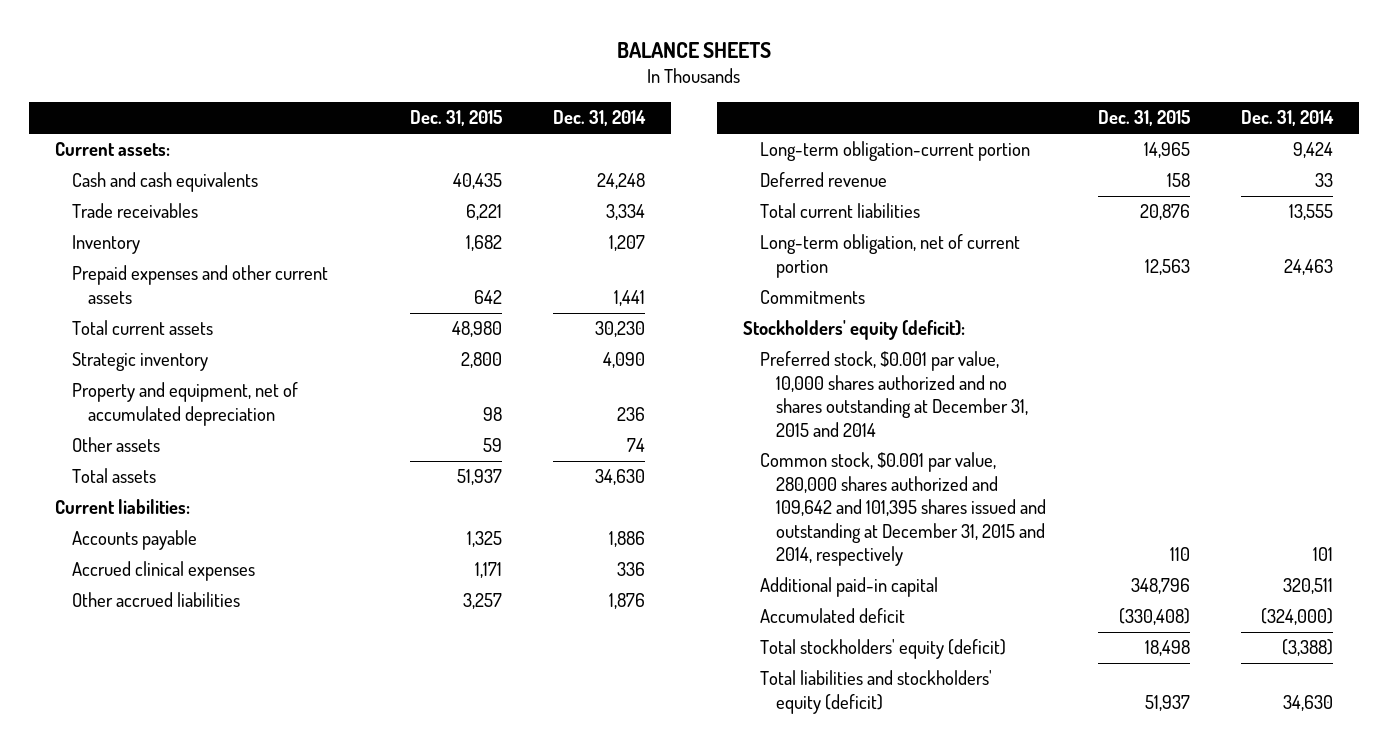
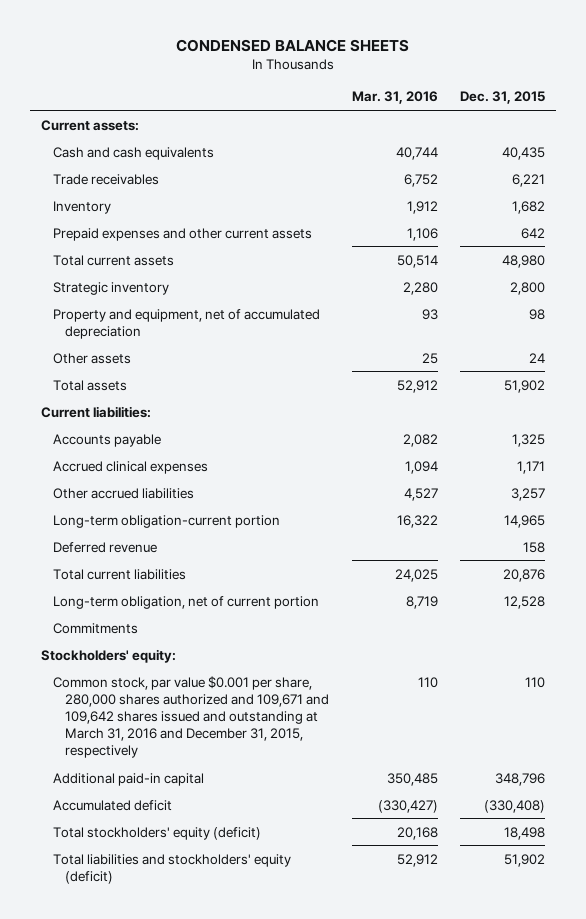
[617,42,772,59] BALANCE SHEETS -> [176,38,410,52] CONDENSED BALANCE SHEETS
[553,110,647,127] Dec. 31, 2014 -> none
none -> [351,91,438,105] Mar. 31, 2016
[482,438,502,453] 59 -> [529,352,546,363] 24
[456,469,502,486] 51,937 -> [504,379,546,393] 51,902
[1144,258,1190,275] 12,563 -> [504,595,546,609] 12,528
[759,351,1029,437] Preferred stock, $0.001 par value, 10,000 shares authorized and no shares outstanding at December 31, 2015 and 2014 -> none
[743,320,966,341] Stockholders' equity (deficit): -> [41,648,177,663] Stockholders' equity:
[759,452,1047,566] Common stock, $0.001 par value, 280,000 shares authorized and 109,642 and 101,395 shares issued and outstanding at December 31, 2015 and 2014, respectively -> [53,675,330,758] Common stock, par value $0.001 per share, 280,000 shares authorized and 109,671 and 109,642 shares issued and outstanding at March 31, 2016 and December 31, 2015, respectively
[1144,694,1190,711] 51,937 -> [504,853,546,867] 51,902

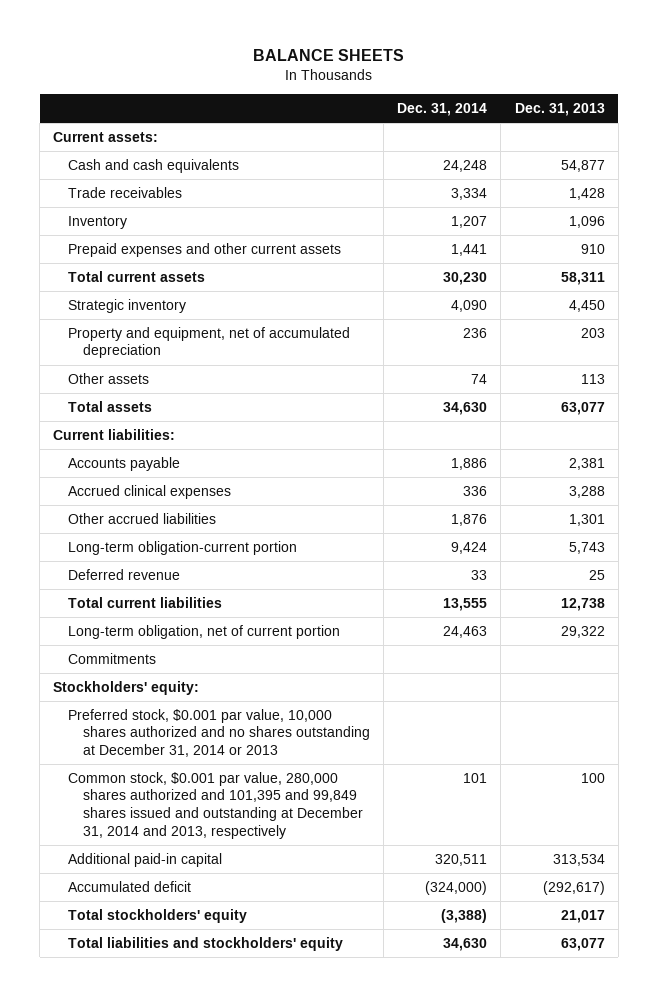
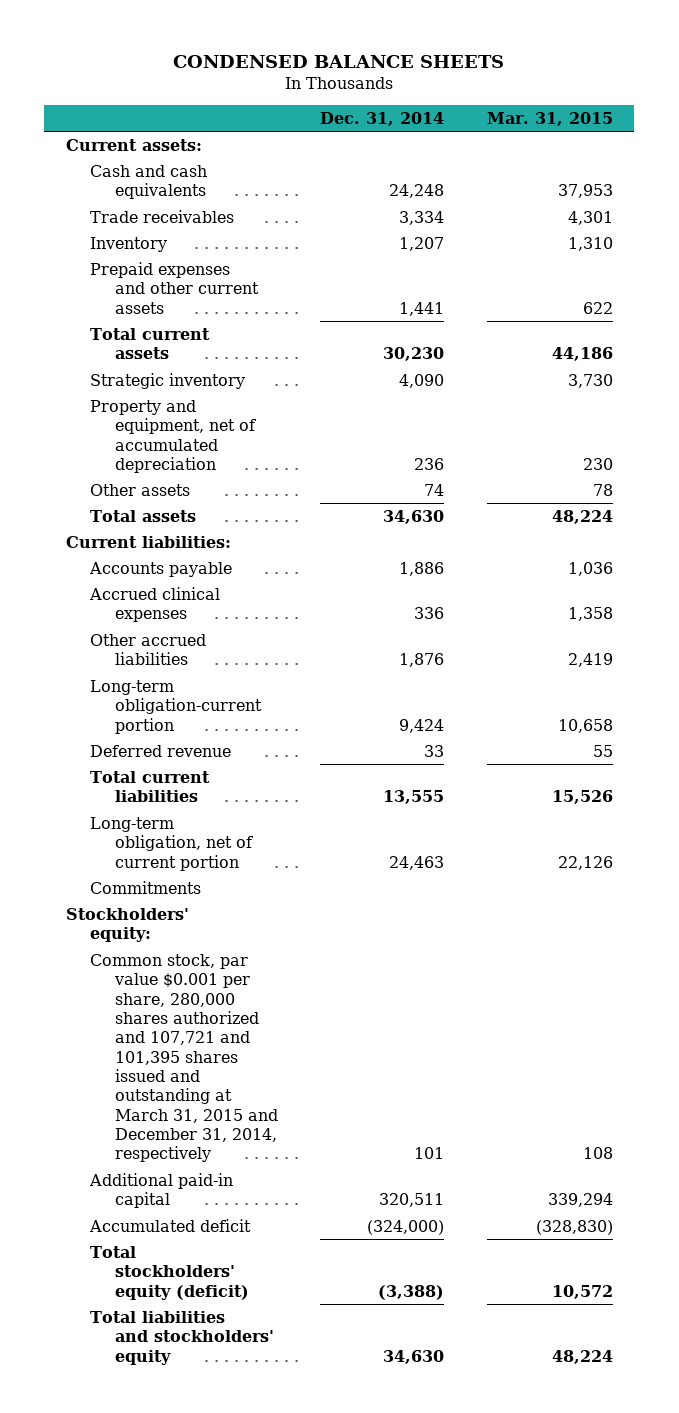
[253,49,405,62] BALANCE SHEETS -> [173,55,505,69] CONDENSED BALANCE SHEETS
[514,102,605,116] Dec. 31, 2013 -> none
none -> [487,111,614,126] Mar. 31, 2015
[68,708,370,758] Preferred stock, $0.001 par value, 10,000 shares authorized and no shares outstanding at December 31, 2014 or 2013 -> none
[68,771,363,839] Common stock, $0.001 par value, 280,000 shares authorized and 101,395 and 99,849 shares issued and outstanding at December 31, 2014 and 2013, respectively -> [90,953,278,1163] Common stock, par value $0.001 per share, 280,000 shares authorized and 107,721 and 101,395 shares issued and outstanding at March 31, 2015 and December 31, 2014, respectively
[68,908,248,923] Total stockholders' equity -> [90,1245,249,1300] Total stockholders' equity (deficit)

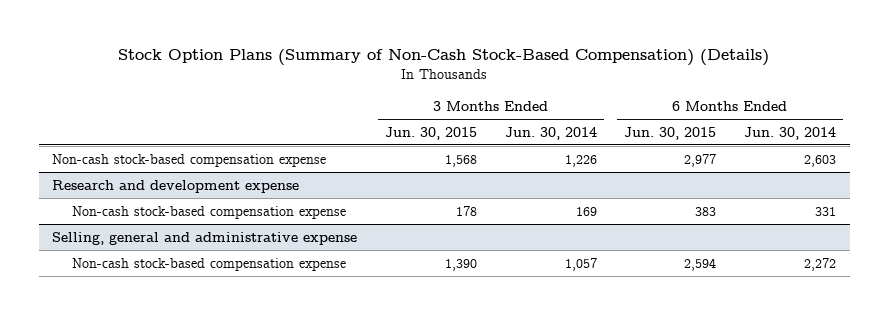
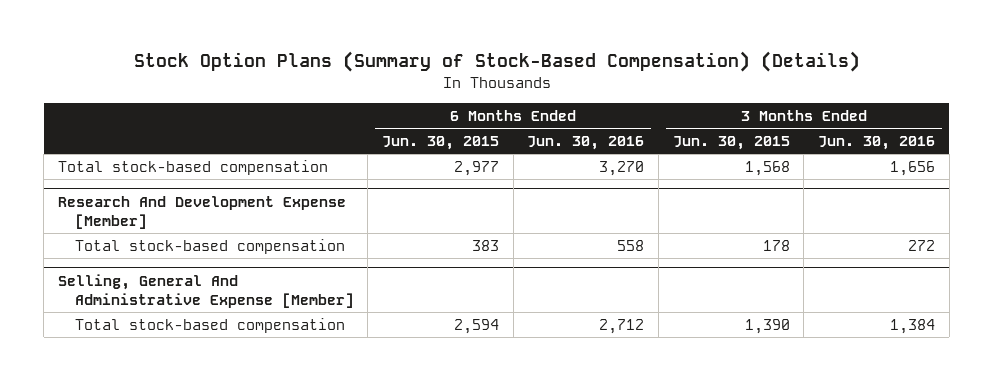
[118,49,770,67] Stock Option Plans (Summary of Non-Cash Stock-Based Compensation) (Details) -> [133,51,860,73] Stock Option Plans (Summary of Stock-Based Compensation) (Details)
[504,126,597,140] Jun. 30, 2014 -> none
[743,126,836,140] Jun. 30, 2014 -> none
none -> [527,136,645,151] Jun. 30, 2016
none -> [818,136,936,151] Jun. 30, 2016
[52,153,327,167] Non-cash stock-based compensation expense -> [58,159,329,175] Total stock-based compensation
[52,179,300,193] Research and development expense -> [58,195,347,229] Research And Development Expense [Member]
[72,205,347,219] Non-cash stock-based compensation expense -> [74,238,345,254] Total stock-based compensation
[52,231,358,245] Selling, general and administrative expense -> [58,273,354,308] Selling, General And Administrative Expense [Member]
[72,257,347,271] Non-cash stock-based compensation expense -> [74,317,345,333] Total stock-based compensation

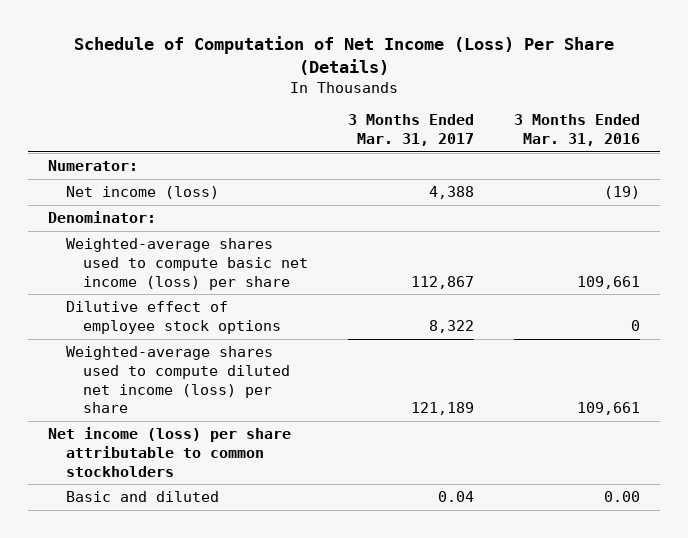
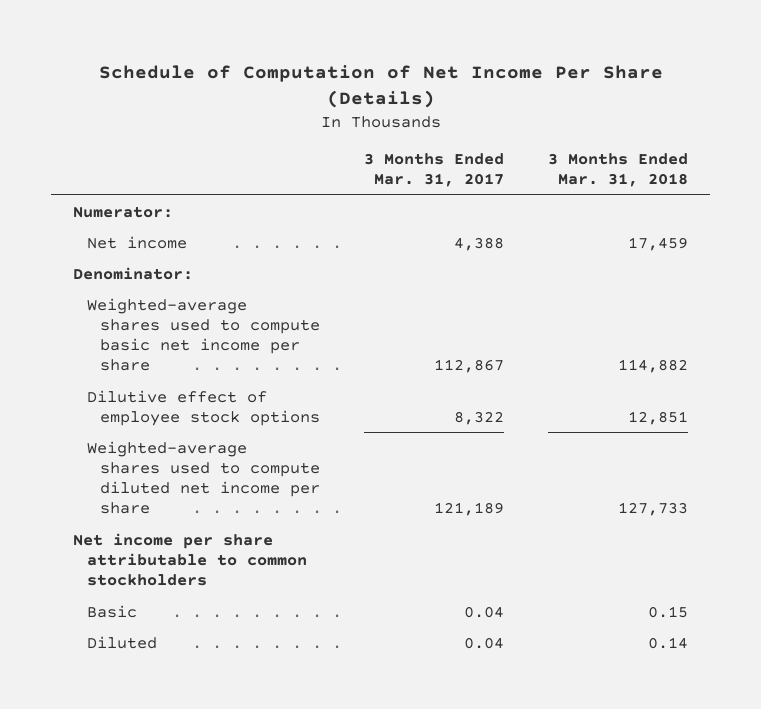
[74,36,615,75] Schedule of Computation of Net Income (Loss) Per Share (Details) -> [98,64,663,108] Schedule of Computation of Net Income Per Share (Details)
[514,114,641,147] 3 Months Ended Mar. 31, 2016 -> none
none -> [548,153,689,188] 3 Months Ended Mar. 31, 2018
[65,186,219,200] Net income (loss) -> [86,235,187,249] Net income
[65,238,309,290] Weighted-average shares used to compute basic net income (loss) per share -> [86,297,321,372] Weighted-average shares used to compute basic net income per share
[65,491,219,503] Basic and diluted -> none
[65,346,291,414] Weighted-average shares used to compute diluted net income (loss) per share -> [86,440,321,515] Weighted-average shares used to compute diluted net income per share
[47,427,291,477] Net income (loss) per share attributable to common stockholders -> [73,532,307,586] Net income per share attributable to common stockholders
none -> [86,604,137,618] Basic
none -> [86,635,157,649] Diluted

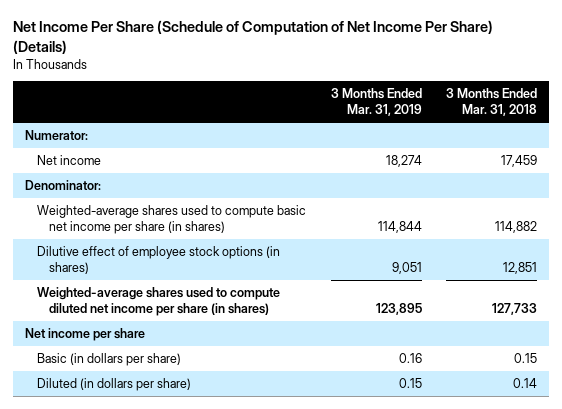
[98,64,663,108] Schedule of Computation of Net Income Per Share (Details) -> [12,20,493,54] Net Income Per Share (Schedule of Computation of Net Income Per Share) (Details)
[364,153,505,188] 3 Months Ended Mar. 31, 2017 -> none
none -> [330,88,422,117] 3 Months Ended Mar. 31, 2019
[86,297,321,372] Weighted-average shares used to compute basic net income per share -> [37,204,307,235] Weighted-average shares used to compute basic net income per share (in shares)
[86,389,321,426] Dilutive effect of employee stock options -> [37,245,281,275] Dilutive effect of employee stock options (in shares)
[86,440,321,515] Weighted-average shares used to compute diluted net income per share -> [37,286,281,317] Weighted-average shares used to compute diluted net income per share (in shares)
[73,532,307,586] Net income per share attributable to common stockholders -> [24,327,145,341] Net income per share
[86,604,137,618] Basic -> [37,352,182,366] Basic (in dollars per share)
[86,635,157,649] Diluted -> [37,377,192,391] Diluted (in dollars per share)

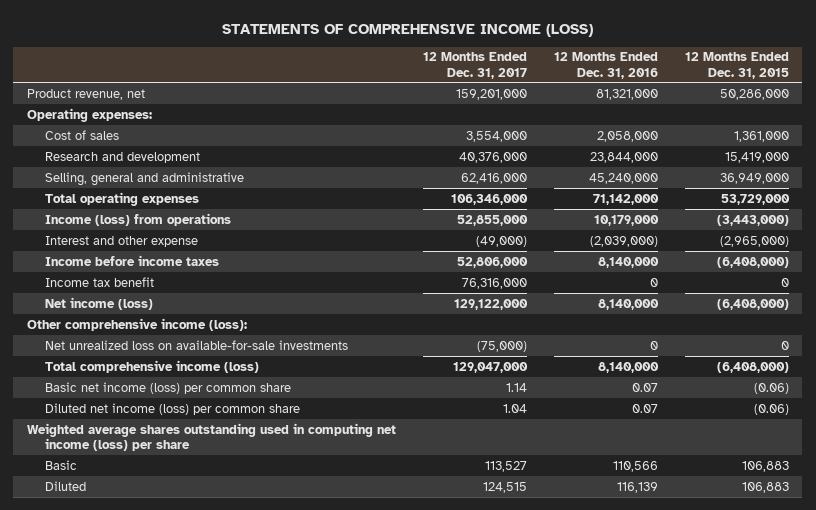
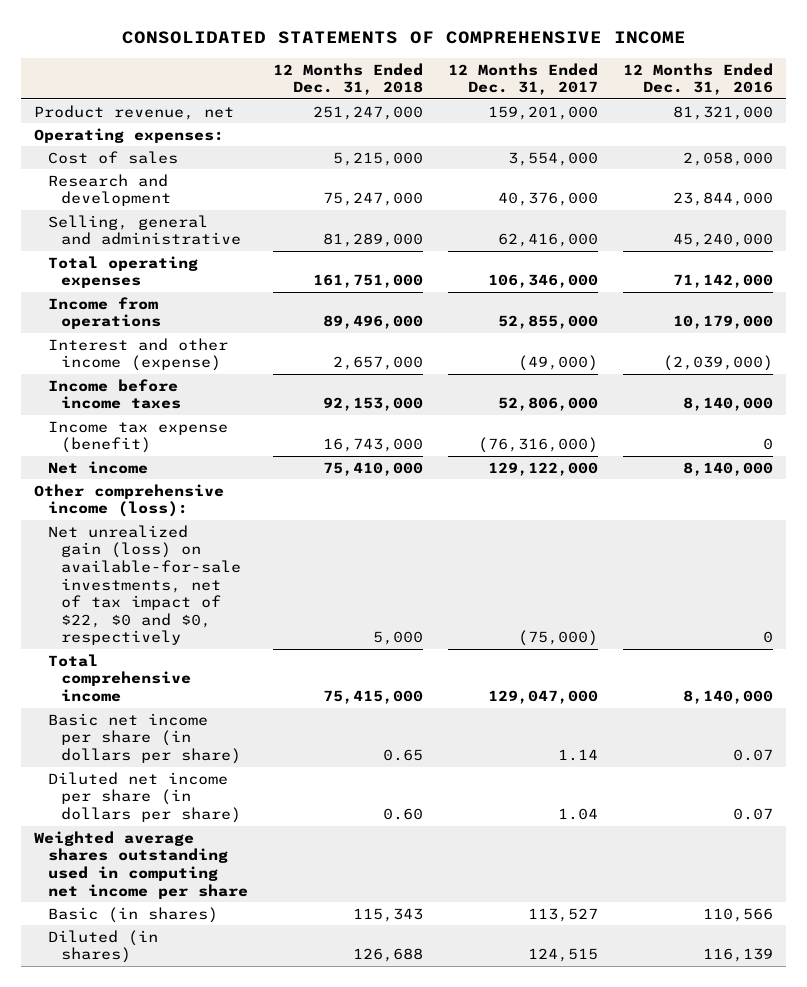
[221,23,593,37] STATEMENTS OF COMPREHENSIVE INCOME (LOSS) -> [121,31,686,45] CONSOLIDATED STATEMENTS OF COMPREHENSIVE INCOME
[684,52,789,79] 12 Months Ended Dec. 31, 2015 -> none
none -> [272,62,423,96] 12 Months Ended Dec. 31, 2018
[44,212,231,226] Income (loss) from operations -> [47,296,162,330] Income from operations
[44,235,198,247] Interest and other expense -> [47,337,228,372] Interest and other income (expense)
[44,276,154,287] Income tax benefit -> [47,420,228,454] Income tax expense (benefit)
[461,277,527,289] 76,316,000 -> [478,437,599,454] (76,316,000)
[44,296,153,310] Net income (loss) -> [47,460,148,474] Net income
[44,339,348,350] Net unrealized loss on available-for-sale investments -> [47,524,242,646] Net unrealized gain (loss) on available-for-sale investments, net of tax impact of $22, $0 and $0, respectively
[44,359,259,373] Total comprehensive income (loss) -> [47,653,192,702] Total comprehensive income
[44,381,291,394] Basic net income (loss) per common share -> [47,712,242,764] Basic net income per share (in dollars per share)
[44,402,300,415] Diluted net income (loss) per common share -> [47,771,242,823] Diluted net income per share (in dollars per share)
[26,422,396,451] Weighted average shares outstanding used in computing net income (loss) per share -> [33,830,248,899] Weighted average shares outstanding used in computing net income per share
[44,459,77,470] Basic -> [47,906,218,923] Basic (in shares)
[44,480,86,491] Diluted -> [47,929,158,964] Diluted (in shares)

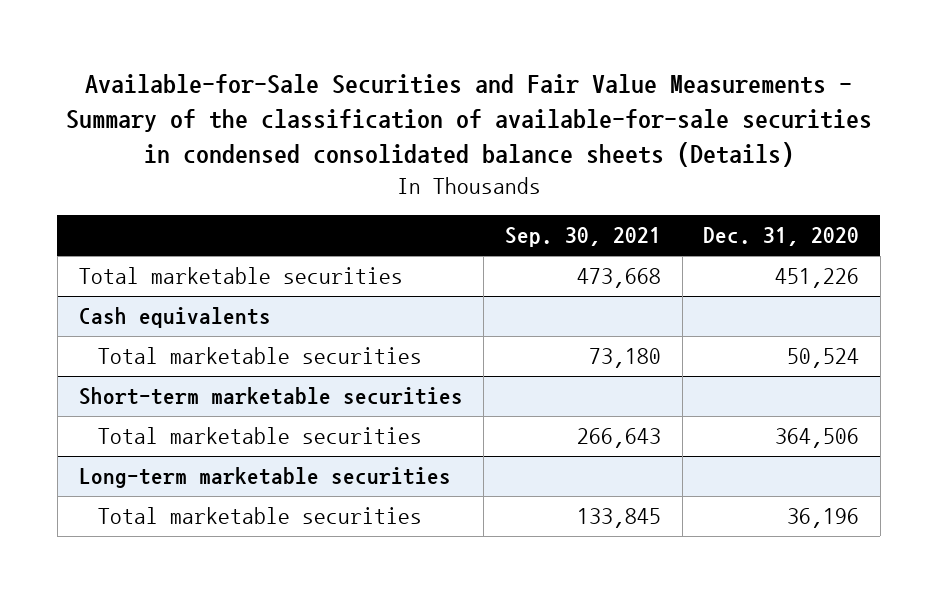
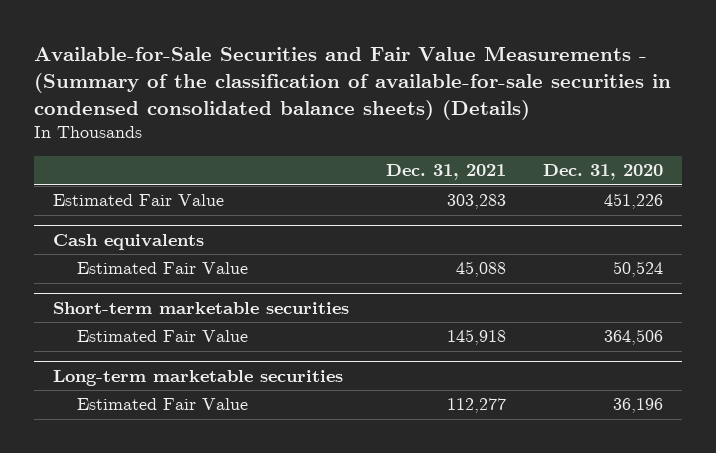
[65,74,872,168] Available-for-Sale Securities and Fair Value Measurements - Summary of the classification of available-for-sale securities in condensed consolidated balance sheets (Details) -> [34,46,672,120] Available-for-Sale Securities and Fair Value Measurements - (Summary of the classification of available-for-sale securities in condensed consolidated balance sheets) (Details)
[504,227,661,248] Sep. 30, 2021 -> none
none -> [385,164,506,181] Dec. 31, 2021
[78,267,403,285] Total marketable securities -> [52,194,224,207] Estimated Fair Value
[97,347,422,365] Total marketable securities -> [76,262,248,275] Estimated Fair Value
[97,427,422,445] Total marketable securities -> [76,330,248,343] Estimated Fair Value
[97,507,422,525] Total marketable securities -> [76,398,248,411] Estimated Fair Value

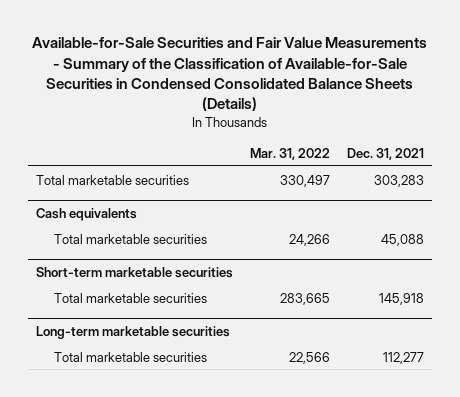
[34,46,672,120] Available-for-Sale Securities and Fair Value Measurements - (Summary of the classification of available-for-sale securities in condensed consolidated balance sheets) (Details) -> [31,37,427,112] Available-for-Sale Securities and Fair Value Measurements - Summary of the Classification of Available-for-Sale Securities in Condensed Consolidated Balance Sheets (Details)
[543,164,664,181] Dec. 31, 2020 -> none
none -> [249,147,330,160] Mar. 31, 2022
[52,194,224,207] Estimated Fair Value -> [36,174,190,185] Total marketable securities
[76,262,248,275] Estimated Fair Value -> [53,233,207,244] Total marketable securities
[76,330,248,343] Estimated Fair Value -> [53,292,207,303] Total marketable securities
[76,398,248,411] Estimated Fair Value -> [53,351,207,362] Total marketable securities

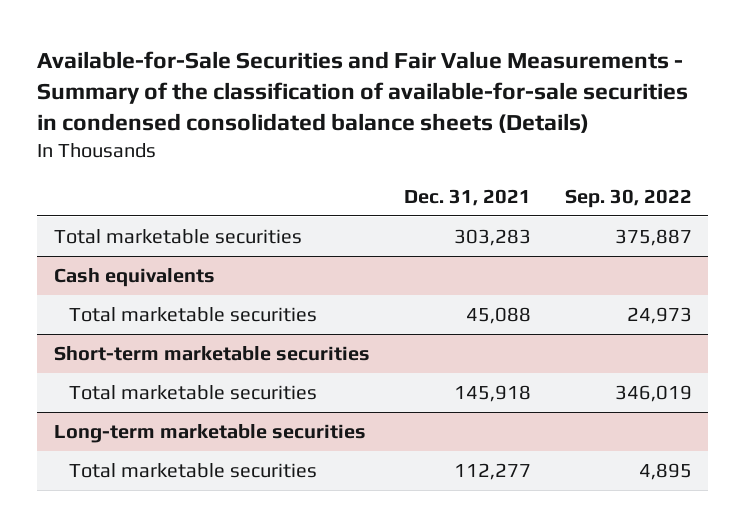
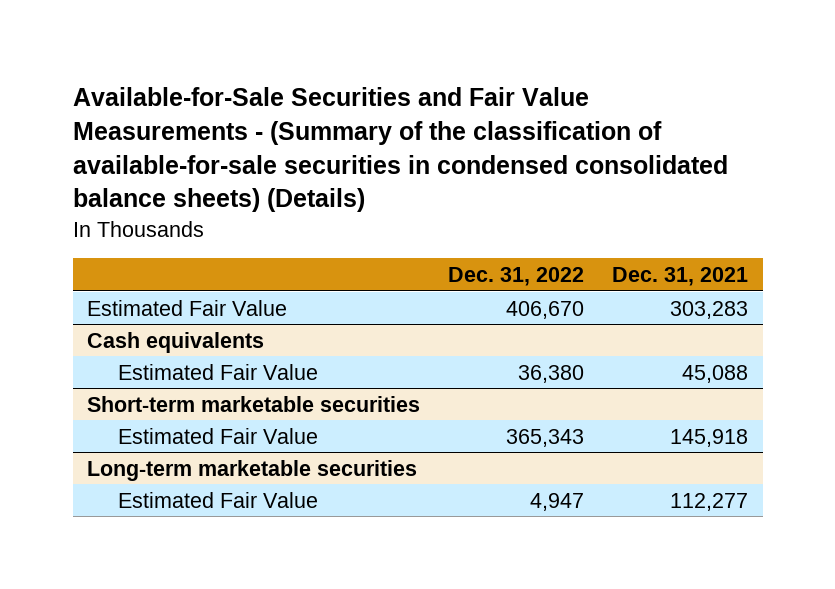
[37,51,689,134] Available-for-Sale Securities and Fair Value Measurements - Summary of the classification of available-for-sale securities in condensed consolidated balance sheets (Details) -> [72,87,728,213] Available-for-Sale Securities and Fair Value Measurements - (Summary of the classification of available-for-sale securities in condensed consolidated balance sheets) (Details)
[564,188,692,208] Sep. 30, 2022 -> none
none -> [448,266,585,286] Dec. 31, 2022
[54,228,303,244] Total marketable securities -> [86,299,287,316] Estimated Fair Value
[68,306,317,322] Total marketable securities -> [117,363,318,380] Estimated Fair Value
[68,384,317,400] Total marketable securities -> [117,427,318,444] Estimated Fair Value
[68,462,317,478] Total marketable securities -> [117,491,318,508] Estimated Fair Value

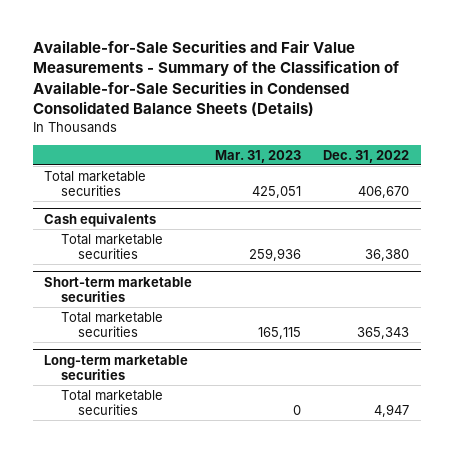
[72,87,728,213] Available-for-Sale Securities and Fair Value Measurements - (Summary of the classification of available-for-sale securities in condensed consolidated balance sheets) (Details) -> [32,40,399,117] Available-for-Sale Securities and Fair Value Measurements - Summary of the Classification of Available-for-Sale Securities in Condensed Consolidated Balance Sheets (Details)
[612,266,749,286] Dec. 31, 2021 -> none
none -> [214,149,301,163] Mar. 31, 2023
[86,299,287,316] Estimated Fair Value -> [44,170,147,197] Total marketable securities
[117,363,318,380] Estimated Fair Value -> [60,233,163,260] Total marketable securities
[117,427,318,444] Estimated Fair Value -> [60,311,163,338] Total marketable securities
[117,491,318,508] Estimated Fair Value -> [60,389,163,416] Total marketable securities

